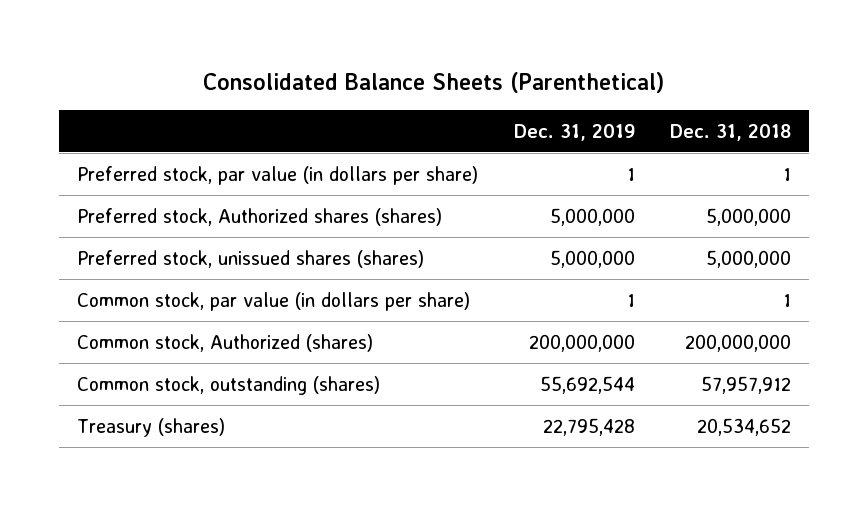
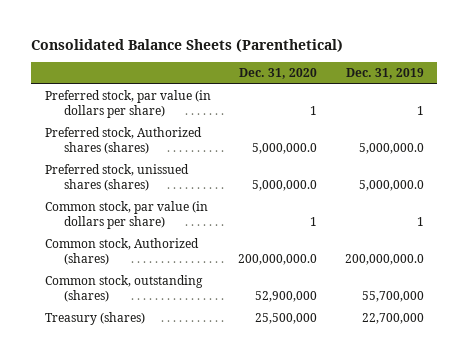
[670,123,792,141] Dec. 31, 2018 -> none
none -> [239,68,318,80] Dec. 31, 2020
[549,207,635,226] 5,000,000 -> [358,143,424,155] 5,000,000.0
[549,249,635,268] 5,000,000 -> [358,180,424,192] 5,000,000.0
[528,333,635,352] 200,000,000 -> [344,254,424,266] 200,000,000.0
[539,375,635,394] 55,692,544 -> [361,291,424,303] 55,700,000
[542,417,635,436] 22,795,428 -> [361,313,424,325] 22,700,000

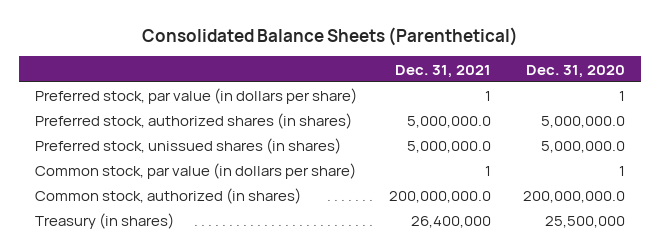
[345,68,424,80] Dec. 31, 2019 -> none
none -> [394,64,491,78] Dec. 31, 2021
[44,127,202,155] Preferred stock, Authorized shares (shares) -> [34,113,352,130] Preferred stock, authorized shares (in shares)
[44,164,189,192] Preferred stock, unissued shares (shares) -> [34,138,341,155] Preferred stock, unissued shares (in shares)
[44,275,203,303] Common stock, outstanding (shares) -> none
[44,238,199,266] Common stock, Authorized (shares) -> [34,188,301,205] Common stock, authorized (in shares)
[44,312,145,326] Treasury (shares) -> [34,213,174,230] Treasury (in shares)

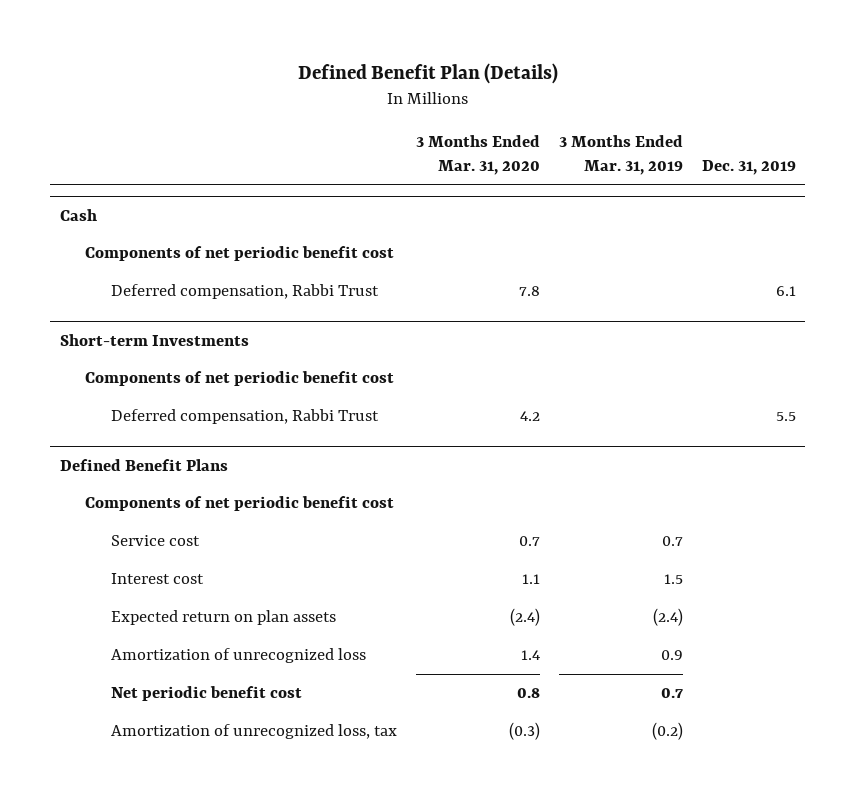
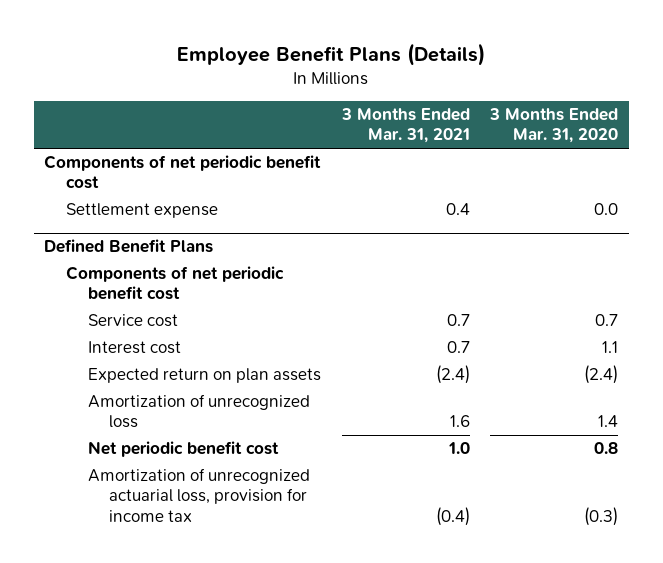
[297,63,558,85] Defined Benefit Plan (Details) -> [177,42,486,66] Employee Benefit Plans (Details)
[558,135,683,175] 3 Months Ended Mar. 31, 2019 -> none
[701,159,796,175] Dec. 31, 2019 -> none
none -> [340,108,470,144] 3 Months Ended Mar. 31, 2021
[59,208,97,221] Cash -> none
[111,284,380,300] Deferred compensation, Rabbi Trust -> none
[59,333,249,346] Short-term Investments -> none
[85,371,395,387] Components of net periodic benefit cost -> none
[111,409,380,425] Deferred compensation, Rabbi Trust -> none
none -> [65,203,218,219] Settlement expense
[111,724,398,740] Amortization of unrecognized loss, tax -> [87,468,310,522] Amortization of unrecognized actuarial loss, provision for income tax

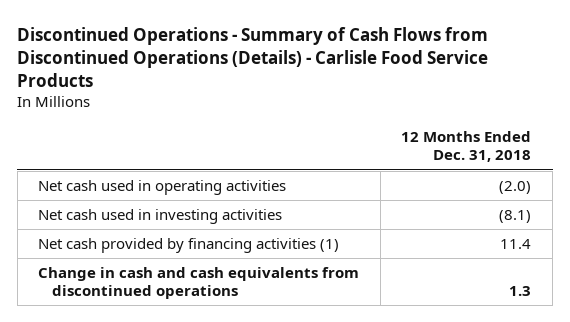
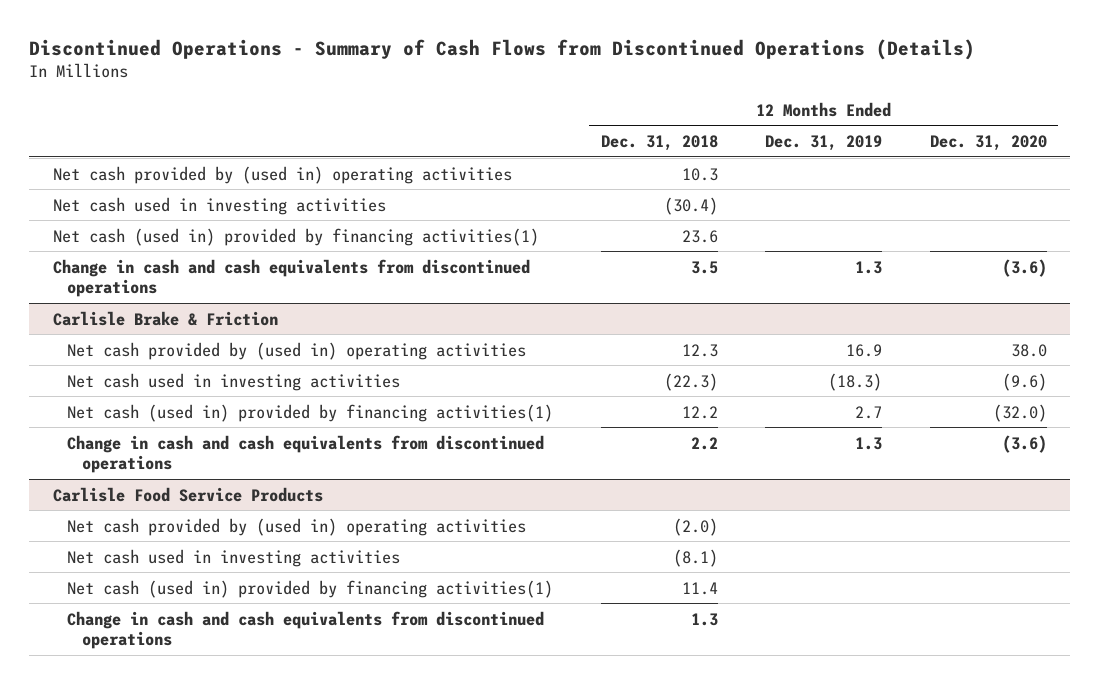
[17,26,489,88] Discontinued Operations - Summary of Cash Flows from Discontinued Operations (Details) - Carlisle Food Service Products -> [29,39,976,61] Discontinued Operations - Summary of Cash Flows from Discontinued Operations (Details)
none -> [765,134,883,151] Dec. 31, 2019
none -> [929,134,1047,151] Dec. 31, 2020
[38,180,287,196] Net cash used in operating activities -> [52,165,512,184] Net cash provided by (used in) operating activities
[499,181,532,195] (2.0) -> [681,167,718,181] 10.3
none -> [52,196,386,215] Net cash used in investing activities
none -> [52,227,539,246] Net cash (used in) provided by financing activities(1)
none -> [52,258,530,298] Change in cash and cash equivalents from discontinued operations
none -> [52,310,278,326] Carlisle Brake & Friction
none -> [67,341,527,360] Net cash provided by (used in) operating activities
none -> [67,372,401,391] Net cash used in investing activities
none -> [67,403,554,422] Net cash (used in) provided by financing activities(1)
none -> [67,434,545,474] Change in cash and cash equivalents from discontinued operations
none -> [52,486,323,502] Carlisle Food Service Products
none -> [67,517,527,536] Net cash provided by (used in) operating activities
[38,238,340,254] Net cash provided by financing activities (1) -> [67,579,554,598] Net cash (used in) provided by financing activities(1)

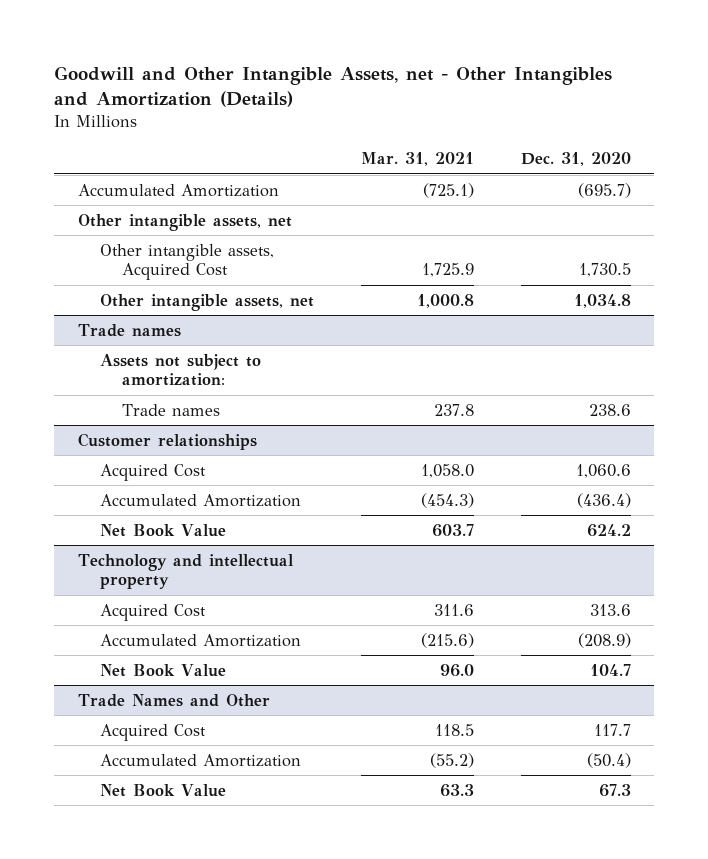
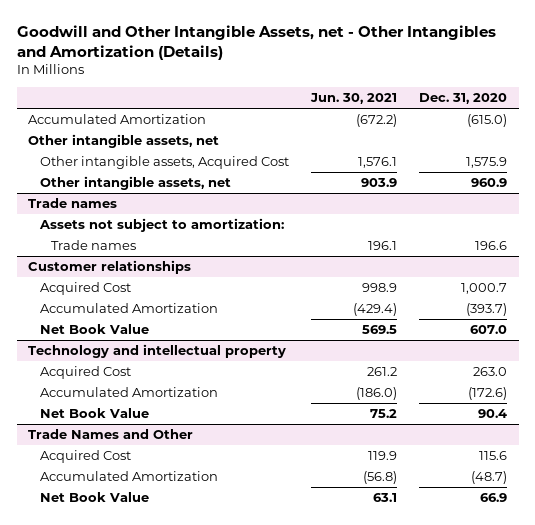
[360,152,474,167] Mar. 31, 2021 -> none
none -> [310,93,398,105] Jun. 30, 2021
[577,182,631,198] (695.7) -> [467,114,508,128] (615.0)
[578,263,631,278] 1,730.5 -> [466,157,508,169] 1,575.9
[573,293,631,308] 1,034.8 -> [471,178,508,188] 960.9
[588,403,631,416] 238.6 -> [475,241,508,251] 196.6
[575,463,631,478] 1,060.6 -> [461,283,508,295] 1,000.7
[576,492,631,508] (436.4) -> [466,303,508,317] (393.7)
[586,523,631,537] 624.2 -> [470,325,508,335] 607.0
[589,603,631,616] 313.6 -> [473,367,508,377] 263.0
[577,632,631,648] (208.9) -> [468,387,508,401] (172.6)
[589,663,631,676] 104.7 -> [478,409,508,419] 90.4
[593,723,631,736] 117.7 -> [479,451,508,461] 115.6
[586,752,631,768] (50.4) -> [471,471,508,485] (48.7)
[598,783,631,797] 67.3 -> [480,493,508,503] 66.9

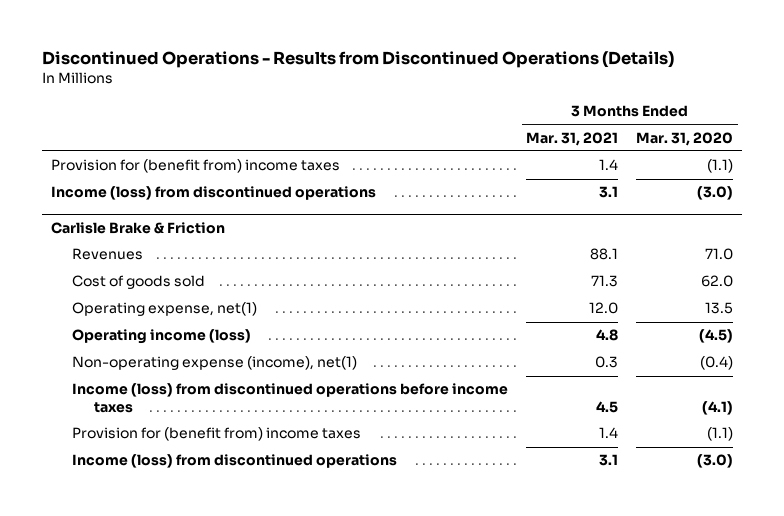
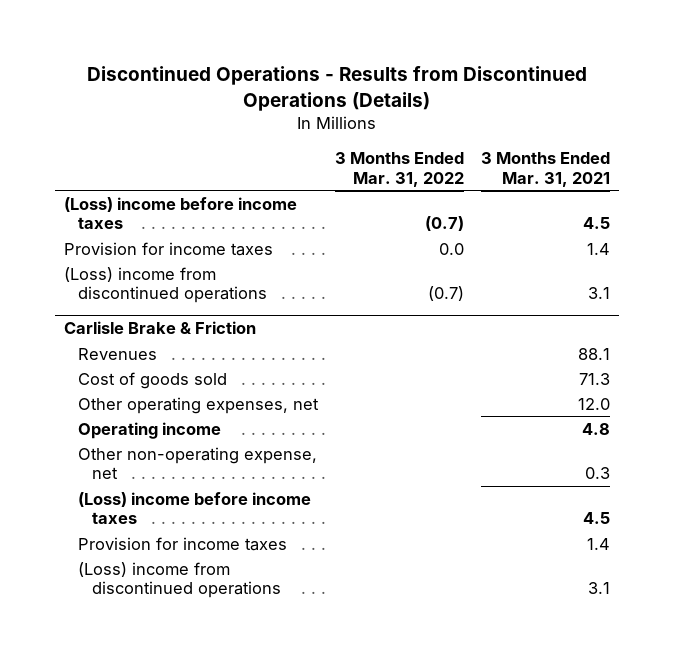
[636,131,734,146] Mar. 31, 2020 -> none
none -> [334,152,464,187] 3 Months Ended Mar. 31, 2022
none -> [63,196,297,230] (Loss) income before income taxes
[50,159,340,174] Provision for (benefit from) income taxes -> [63,241,273,256] Provision for income taxes
[50,186,376,201] Income (loss) from discontinued operations -> [63,266,267,304] (Loss) income from discontinued operations
[72,302,258,317] Operating expense, net(1) -> [77,396,319,414] Other operating expenses, net
[72,329,252,345] Operating income (loss) -> [77,421,221,439] Operating income
[72,356,358,371] Non-operating expense (income), net(1) -> [77,446,317,480] Other non-operating expense, net
[72,383,509,414] Income (loss) from discontinued operations before income taxes -> [77,491,311,525] (Loss) income before income taxes
[72,427,362,442] Provision for (benefit from) income taxes -> [77,536,287,551] Provision for income taxes
[72,454,398,469] Income (loss) from discontinued operations -> [77,561,281,599] (Loss) income from discontinued operations

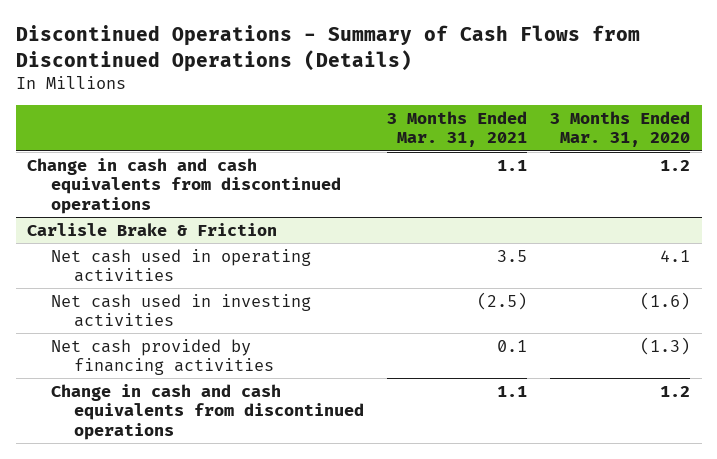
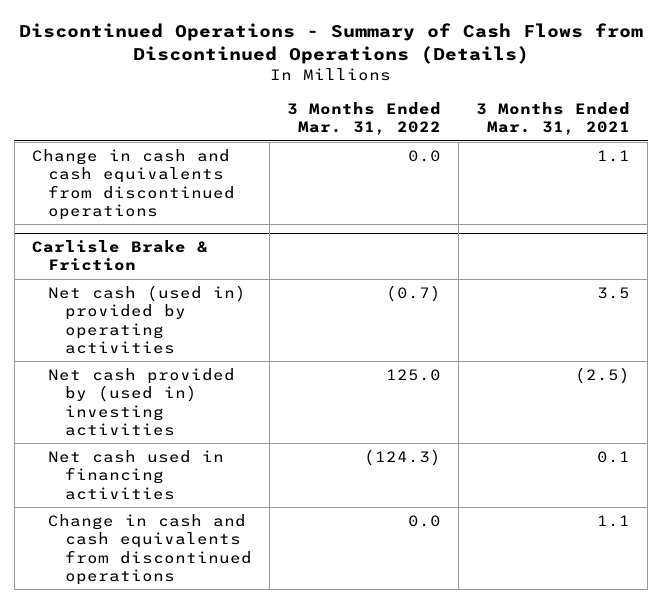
[550,110,691,148] 3 Months Ended Mar. 31, 2020 -> none
none -> [287,102,442,136] 3 Months Ended Mar. 31, 2022
[50,248,311,283] Net cash used in operating activities -> [48,284,247,354] Net cash (used in) provided by operating activities
[50,293,311,328] Net cash used in investing activities -> [48,367,236,436] Net cash provided by (used in) investing activities
[50,338,275,376] Net cash provided by financing activities -> [48,449,225,500] Net cash used in financing activities

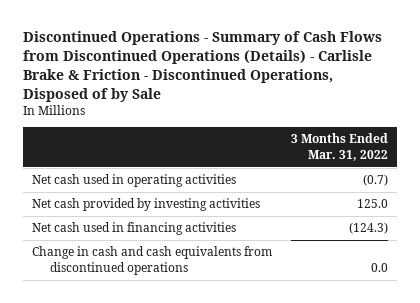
[19,23,644,65] Discontinued Operations - Summary of Cash Flows from Discontinued Operations (Details) -> [23,30,383,102] Discontinued Operations - Summary of Cash Flows from Discontinued Operations (Details) - Carlisle Brake & Friction - Discontinued Operations, Disposed of by Sale
[476,102,631,136] 3 Months Ended Mar. 31, 2021 -> none
[31,148,236,220] Change in cash and cash equivalents from discontinued operations -> none
[31,240,208,272] Carlisle Brake & Friction -> none
[48,284,247,354] Net cash (used in) provided by operating activities -> [32,174,237,188] Net cash used in operating activities
[48,367,236,436] Net cash provided by (used in) investing activities -> [32,198,261,212] Net cash provided by investing activities

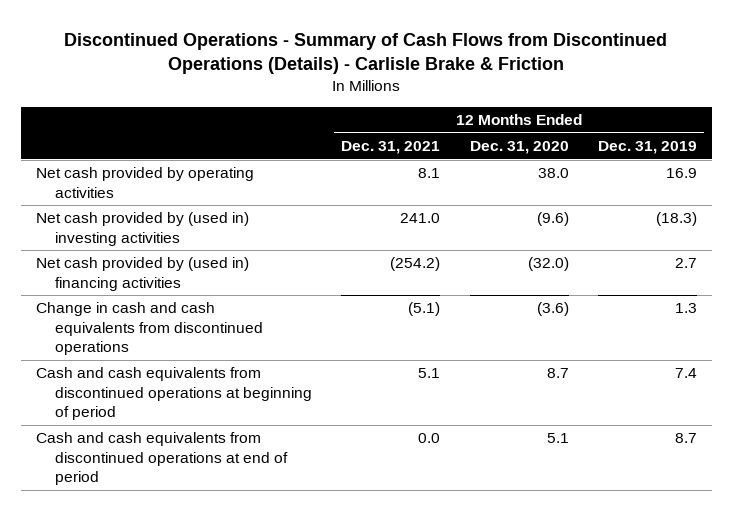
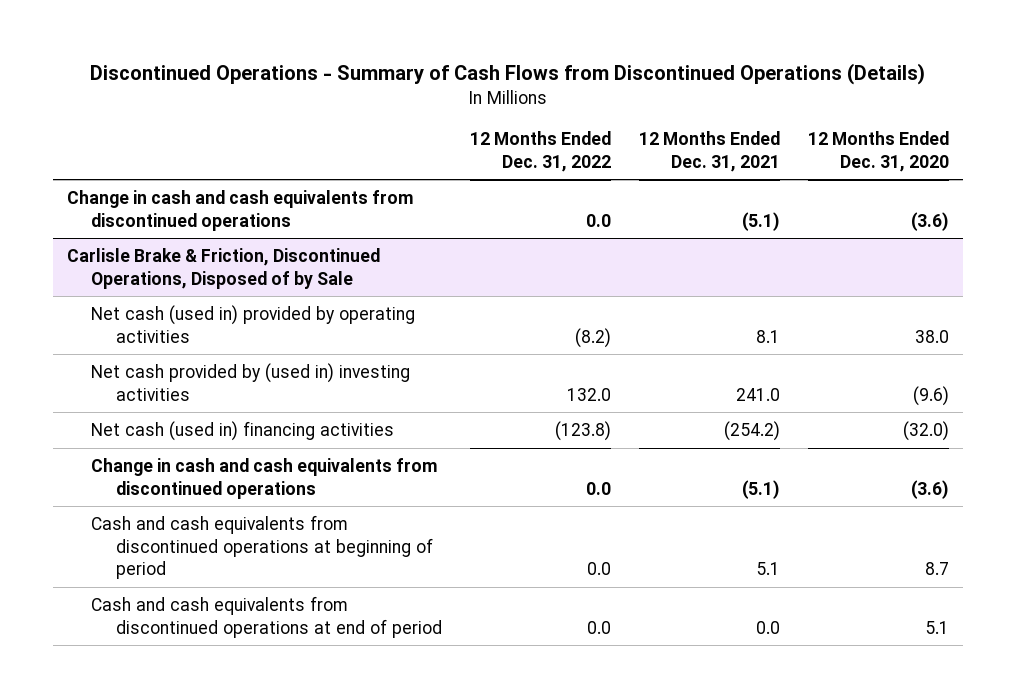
[64,32,668,74] Discontinued Operations - Summary of Cash Flows from Discontinued Operations (Details) - Carlisle Brake & Friction -> [89,62,925,85] Discontinued Operations - Summary of Cash Flows from Discontinued Operations (Details)
[598,140,698,154] Dec. 31, 2019 -> none
none -> [470,131,612,172] 12 Months Ended Dec. 31, 2022
none -> [66,190,413,231] Change in cash and cash equivalents from discontinued operations
none -> [66,248,380,289] Carlisle Brake & Friction, Discontinued Operations, Disposed of by Sale
[35,167,254,198] Net cash provided by operating activities -> [91,305,416,343] Net cash (used in) provided by operating activities
[35,257,249,291] Net cash provided by (used in) financing activities -> [91,421,395,442] Net cash (used in) financing activities

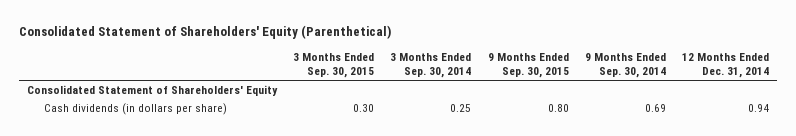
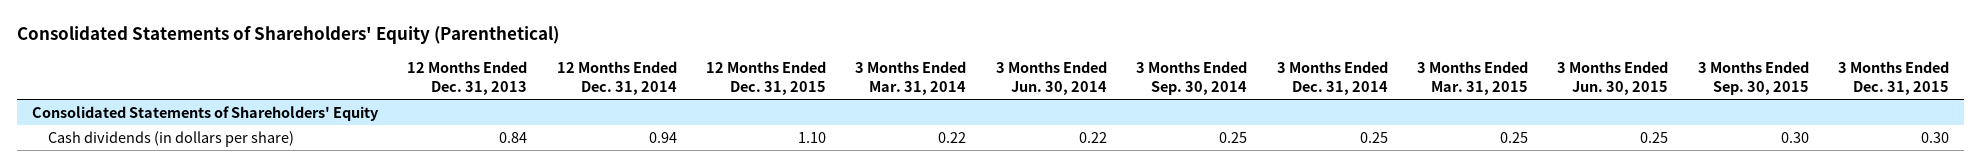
[18,25,391,40] Consolidated Statement of Shareholders' Equity (Parenthetical) -> [17,26,560,45] Consolidated Statements of Shareholders' Equity (Parenthetical)
[487,53,569,79] 9 Months Ended Sep. 30, 2015 -> none
[584,53,666,79] 9 Months Ended Sep. 30, 2014 -> none
none -> [407,60,528,95] 12 Months Ended Dec. 31, 2013
none -> [706,60,827,95] 12 Months Ended Dec. 31, 2015
none -> [855,60,967,95] 3 Months Ended Mar. 31, 2014
none -> [995,60,1107,95] 3 Months Ended Jun. 30, 2014
none -> [1276,60,1388,95] 3 Months Ended Dec. 31, 2014
none -> [1416,60,1528,95] 3 Months Ended Mar. 31, 2015
none -> [1557,60,1669,95] 3 Months Ended Jun. 30, 2015
none -> [1837,60,1949,95] 3 Months Ended Dec. 31, 2015
[26,85,278,97] Consolidated Statement of Shareholders' Equity -> [32,106,380,122] Consolidated Statements of Shareholders' Equity

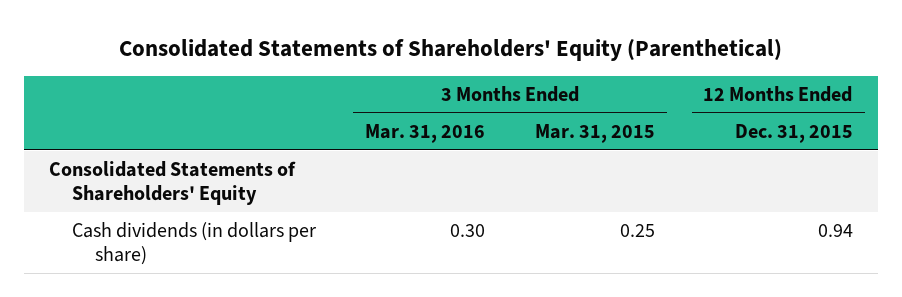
[407,60,528,95] 12 Months Ended Dec. 31, 2013 -> none
[556,60,677,95] 12 Months Ended Dec. 31, 2014 -> none
[855,60,967,95] 3 Months Ended Mar. 31, 2014 -> none
[995,60,1107,95] 3 Months Ended Jun. 30, 2014 -> none
[1136,60,1248,95] 3 Months Ended Sep. 30, 2014 -> none
[1276,60,1388,95] 3 Months Ended Dec. 31, 2014 -> none
[1557,60,1669,95] 3 Months Ended Jun. 30, 2015 -> none
[1697,60,1809,95] 3 Months Ended Sep. 30, 2015 -> none
[1837,60,1949,95] 3 Months Ended Dec. 31, 2015 -> none
none -> [365,124,486,144] Mar. 31, 2016
[798,132,827,144] 1.10 -> [817,224,853,238] 0.94

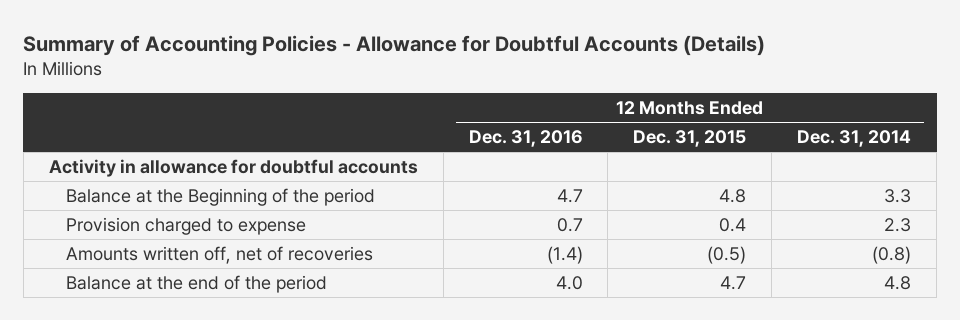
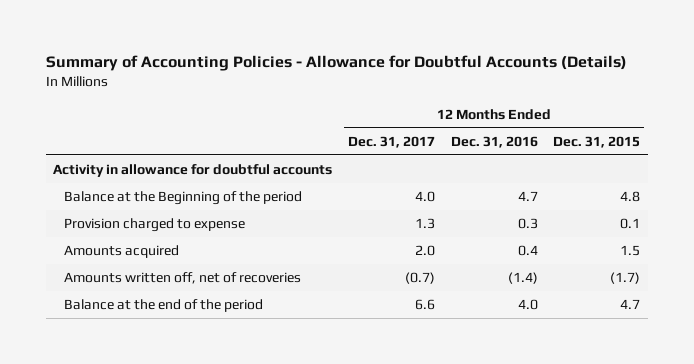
[797,130,912,148] Dec. 31, 2014 -> none
none -> [348,135,436,148] Dec. 31, 2017
[556,217,583,232] 0.7 -> [517,218,538,230] 0.3
[719,217,747,232] 0.4 -> [620,218,641,230] 0.1
none -> [63,245,179,259] Amounts acquired
[707,245,747,264] (0.5) -> [610,272,641,285] (1.7)

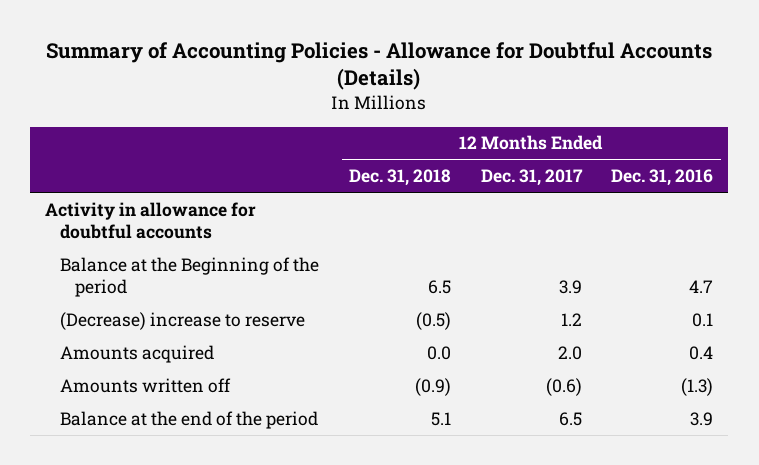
[553,135,641,148] Dec. 31, 2015 -> none
none -> [348,169,451,187] Dec. 31, 2018
[63,218,245,233] Provision charged to expense -> none
[415,191,436,203] 4.0 -> [558,279,582,294] 3.9
none -> [60,311,306,330] (Decrease) increase to reserve
[63,272,301,285] Amounts written off, net of recoveries -> [60,377,232,393] Amounts written off
[405,272,436,285] (0.7) -> [545,377,582,396] (0.6)
[507,272,538,285] (1.4) -> [681,377,714,396] (1.3)
[415,299,436,311] 6.6 -> [558,411,582,426] 6.5
[517,299,538,311] 4.0 -> [690,411,714,426] 3.9

